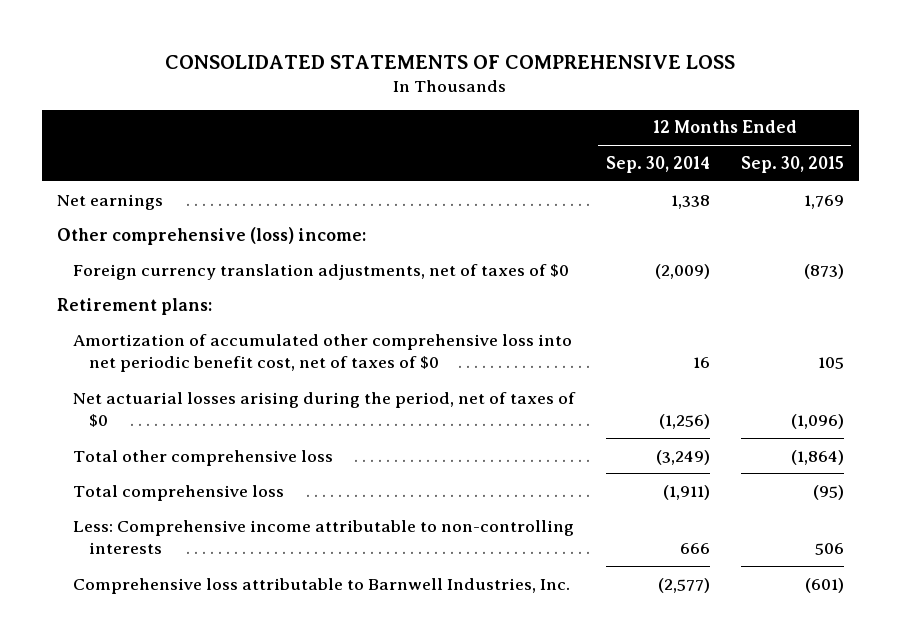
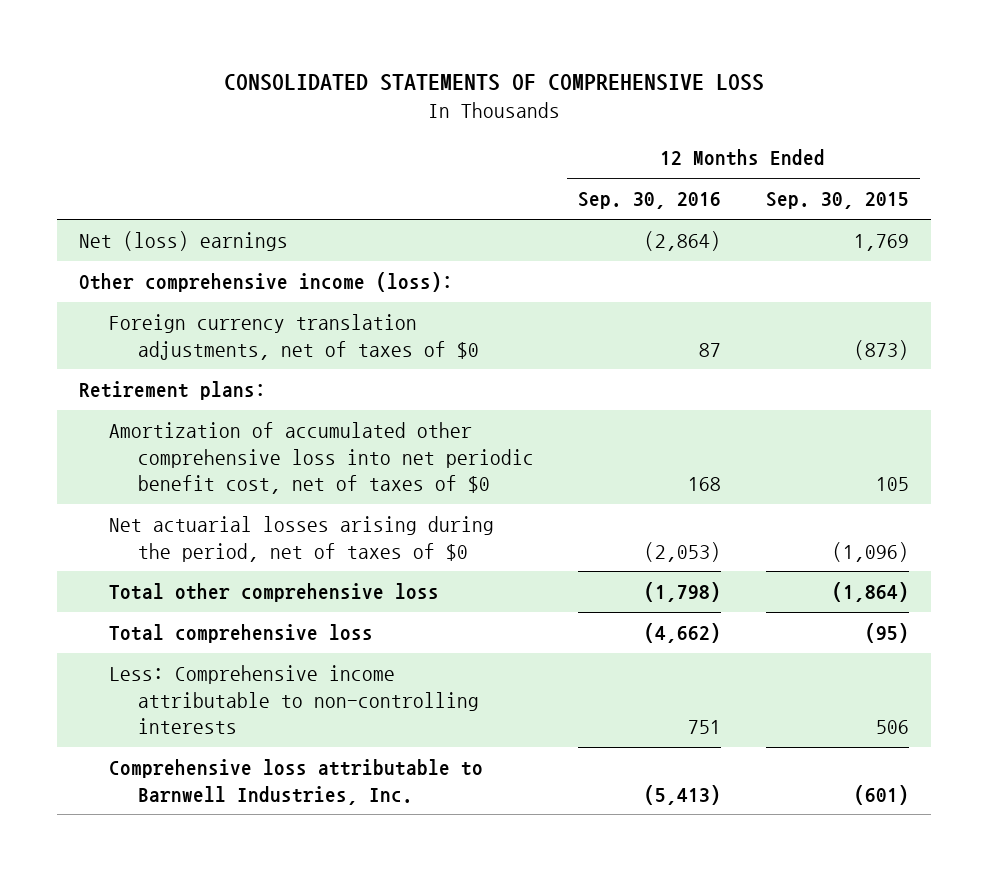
[605,155,710,173] Sep. 30, 2014 -> none
none -> [578,192,722,210] Sep. 30, 2016
[57,193,164,210] Net earnings -> [79,231,289,252] Net (loss) earnings
[57,226,367,245] Other comprehensive (loss) income: -> [79,272,454,293] Other comprehensive income (loss):

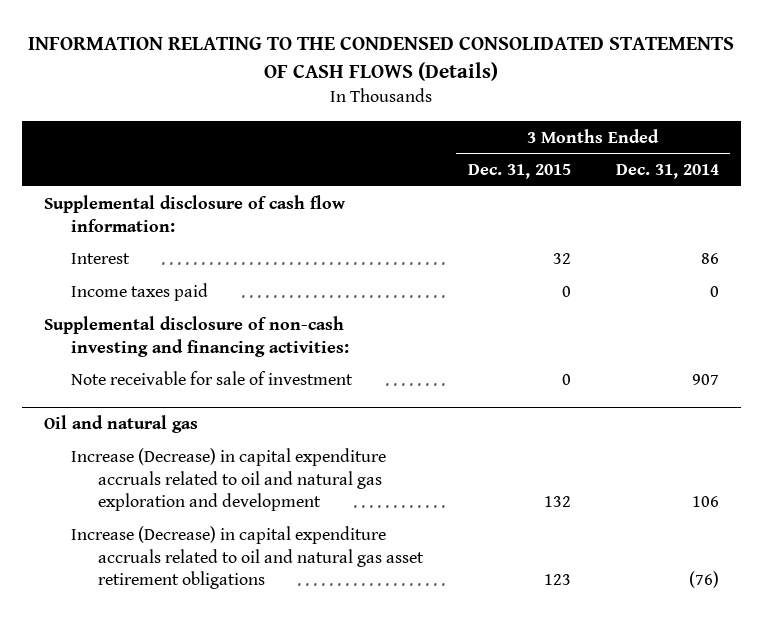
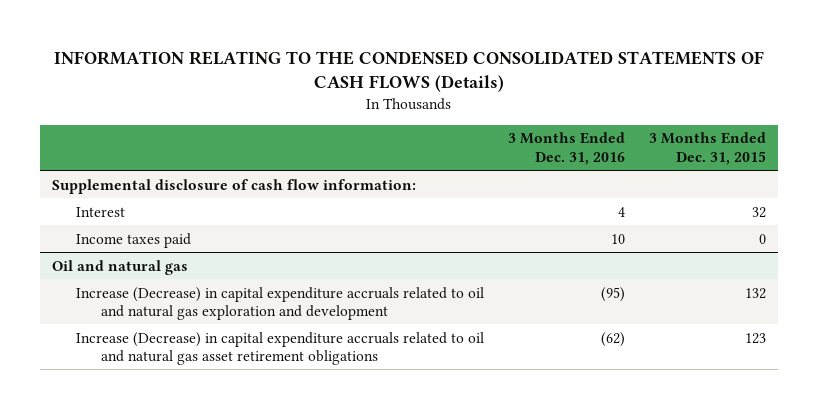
[615,164,719,180] Dec. 31, 2014 -> none
none -> [508,132,626,165] 3 Months Ended Dec. 31, 2016
[44,315,349,357] Supplemental disclosure of non-cash investing and financing activities: -> none
[70,370,353,385] Note receivable for sale of investment -> none

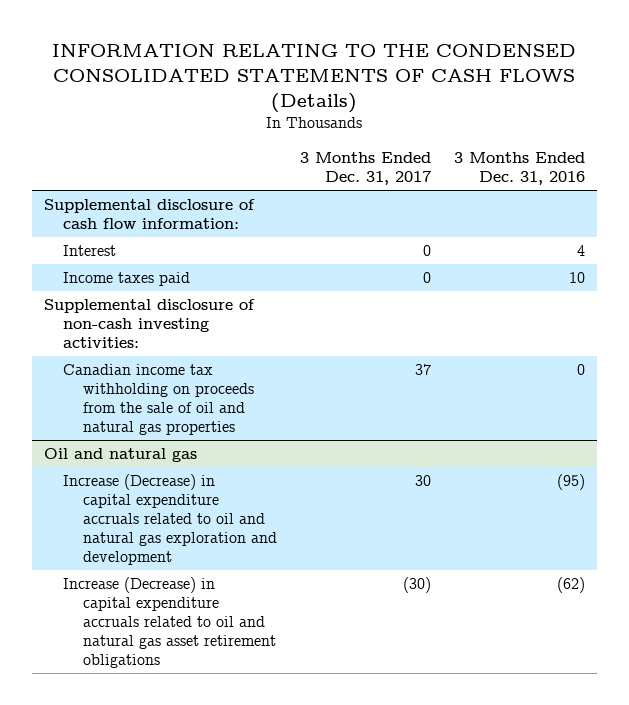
[649,132,767,165] 3 Months Ended Dec. 31, 2015 -> none
none -> [300,152,432,186] 3 Months Ended Dec. 31, 2017
none -> [43,298,255,349] Supplemental disclosure of non-cash investing activities:
none -> [63,363,254,436] Canadian income tax withholding on proceeds from the sale of oil and natural gas properties

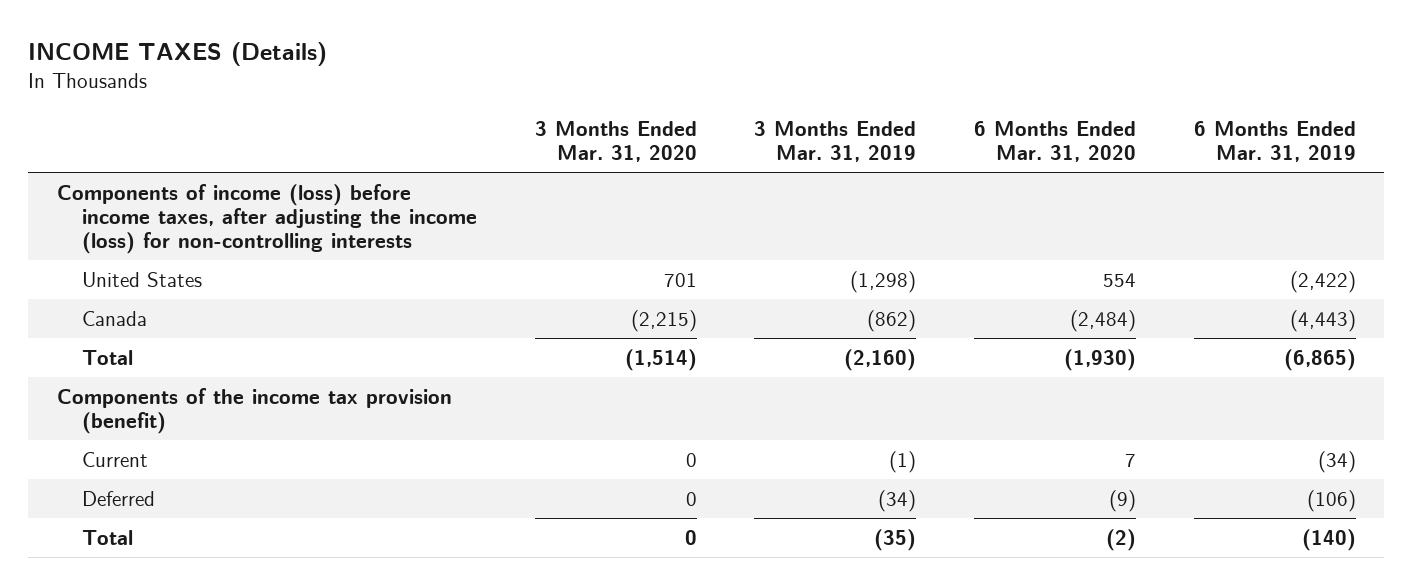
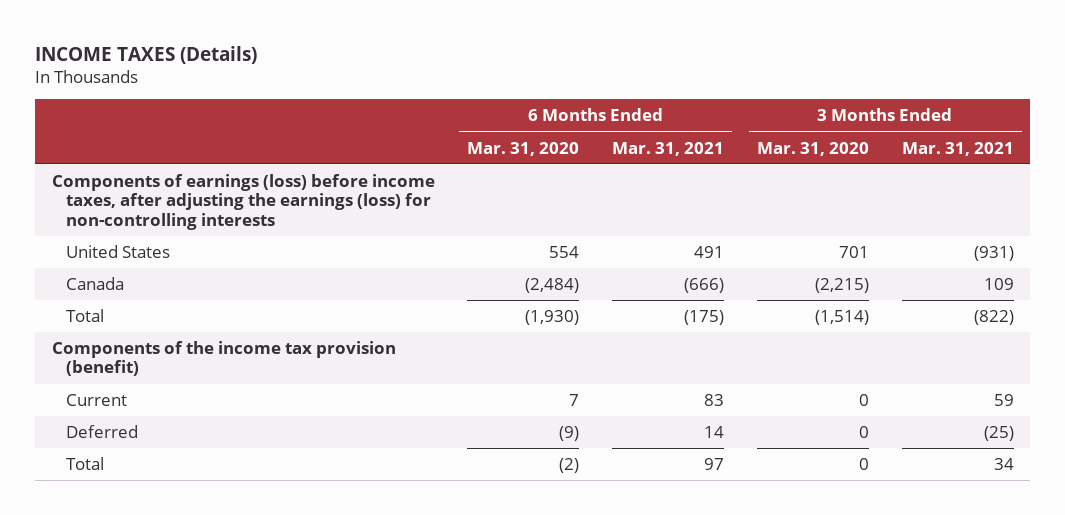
[754,121,917,163] 3 Months Ended Mar. 31, 2019 -> none
[1193,121,1356,163] 6 Months Ended Mar. 31, 2019 -> none
none -> [612,141,725,156] Mar. 31, 2021
none -> [901,141,1014,156] Mar. 31, 2021
[56,183,478,254] Components of income (loss) before income taxes, after adjusting the income (loss) for non-controlling interests -> [51,173,435,230] Components of earnings (loss) before income taxes, after adjusting the earnings (loss) for non-controlling interests

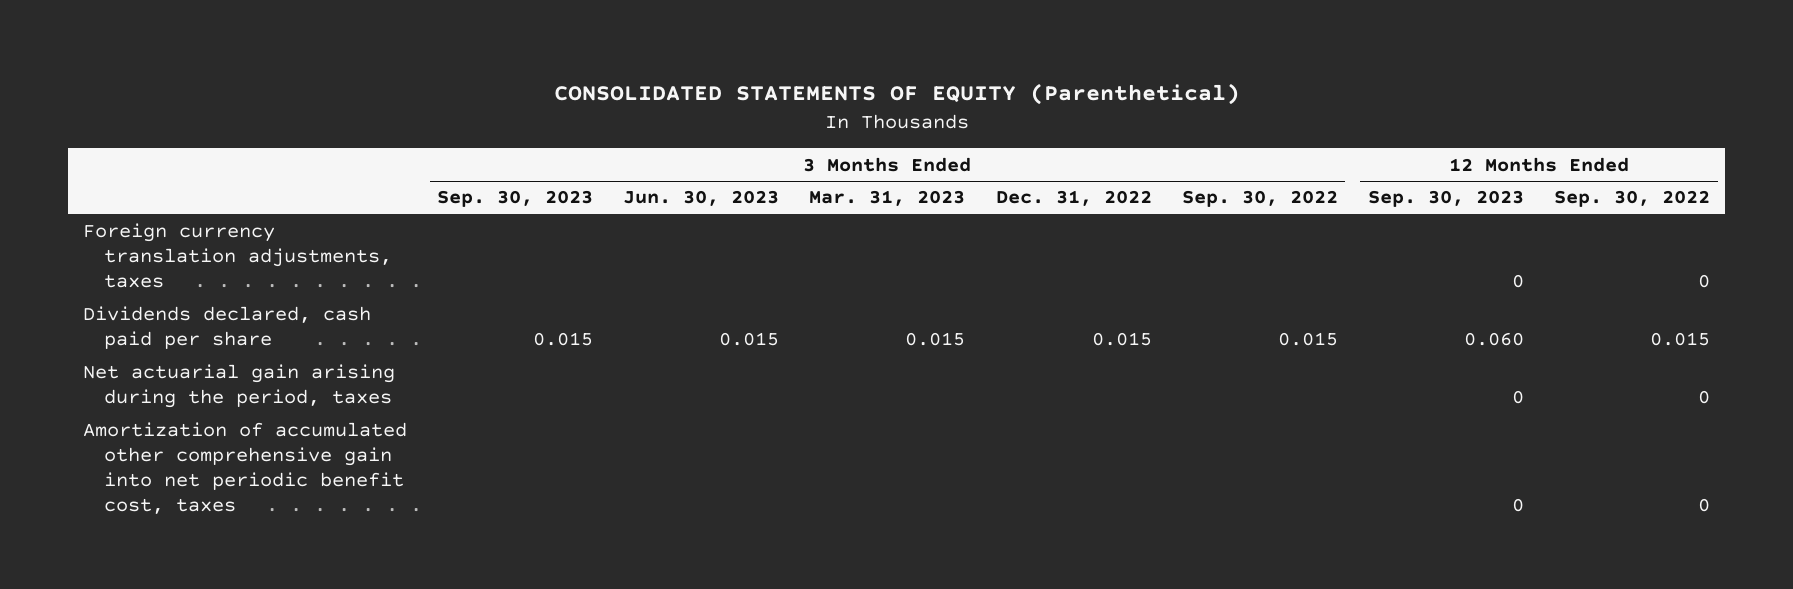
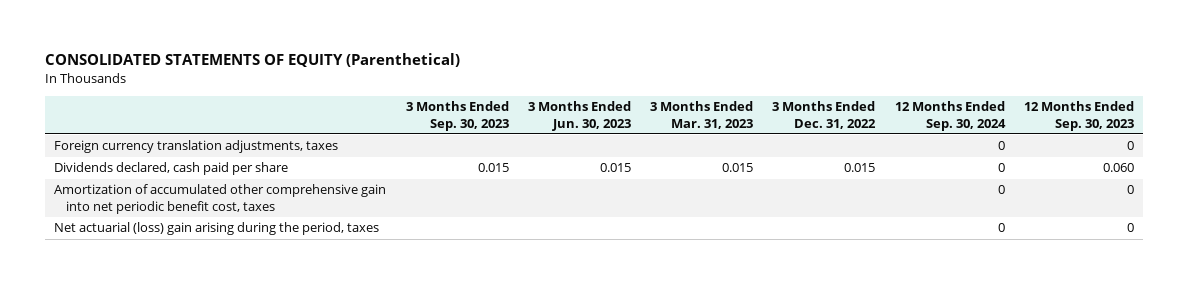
[1181,190,1338,208] Sep. 30, 2022 -> none
[1554,190,1711,208] Sep. 30, 2022 -> none
none -> [894,101,1006,131] 12 Months Ended Sep. 30, 2024
[82,364,395,409] Net actuarial gain arising during the period, taxes -> none
none -> [54,222,380,236] Net actuarial (loss) gain arising during the period, taxes

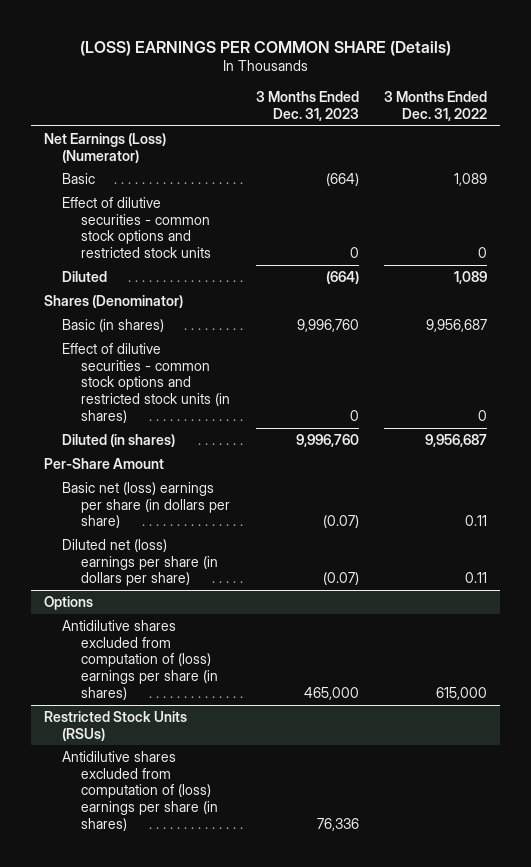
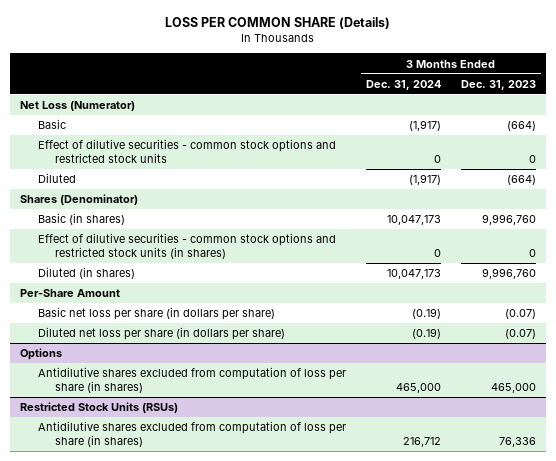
[79,40,451,56] (LOSS) EARNINGS PER COMMON SHARE (Details) -> [165,17,391,30] LOSS PER COMMON SHARE (Details)
[384,91,488,121] 3 Months Ended Dec. 31, 2022 -> none
none -> [365,79,441,90] Dec. 31, 2024
[43,132,166,163] Net Earnings (Loss) (Numerator) -> [20,101,136,112] Net Loss (Numerator)
[62,481,231,529] Basic net (loss) earnings per share (in dollars per share) -> [37,307,275,321] Basic net loss per share (in dollars per share)
[62,538,219,587] Diluted net (loss) earnings per share (in dollars per share) -> [37,327,285,341] Diluted net loss per share (in dollars per share)
[62,619,219,701] Antidilutive shares excluded from computation of (loss) earnings per share (in shares) -> [37,367,346,393] Antidilutive shares excluded from computation of loss per share (in shares)
[62,750,219,832] Antidilutive shares excluded from computation of (loss) earnings per share (in shares) -> [37,421,346,447] Antidilutive shares excluded from computation of loss per share (in shares)

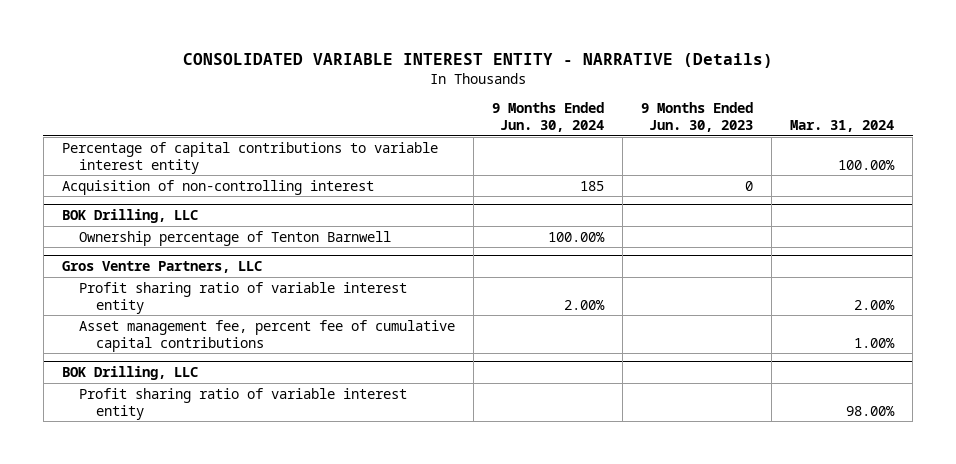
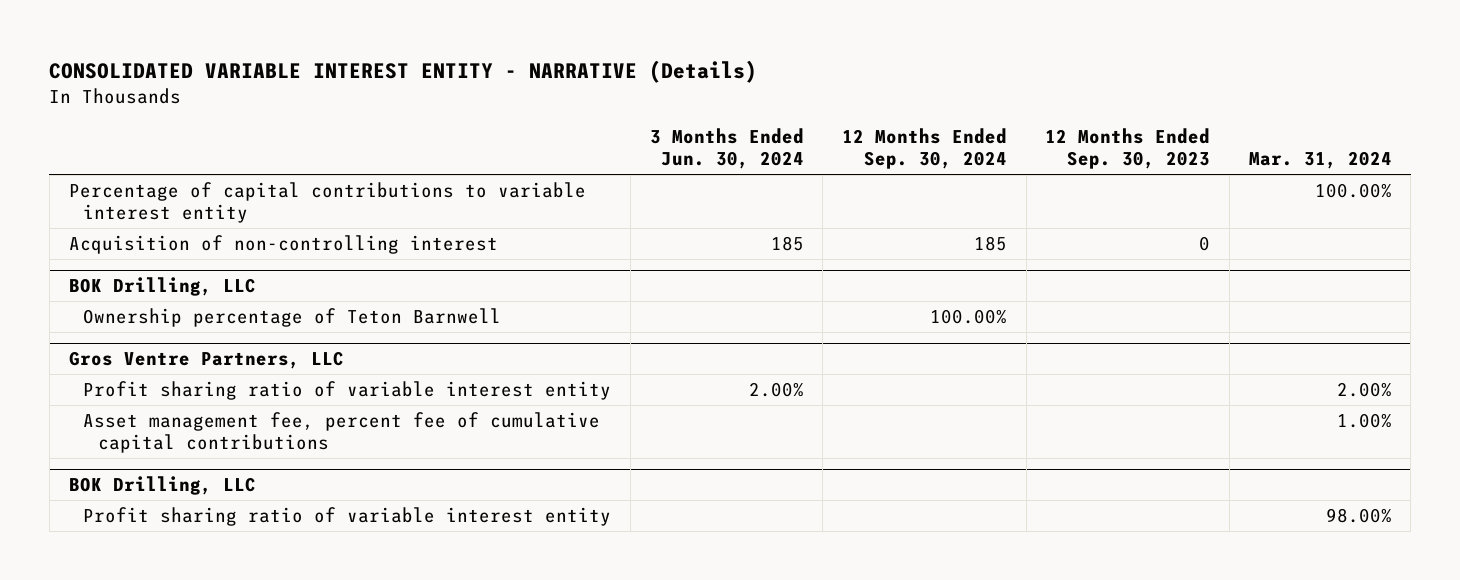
[491,102,604,133] 9 Months Ended Jun. 30, 2024 -> none
[641,102,754,133] 9 Months Ended Jun. 30, 2023 -> none
none -> [649,127,804,170] 3 Months Ended Jun. 30, 2024
none -> [842,127,1008,170] 12 Months Ended Sep. 30, 2024
none -> [1045,127,1211,170] 12 Months Ended Sep. 30, 2023
[78,230,391,246] Ownership percentage of Tenton Barnwell -> [83,307,502,327] Ownership percentage of Teton Barnwell

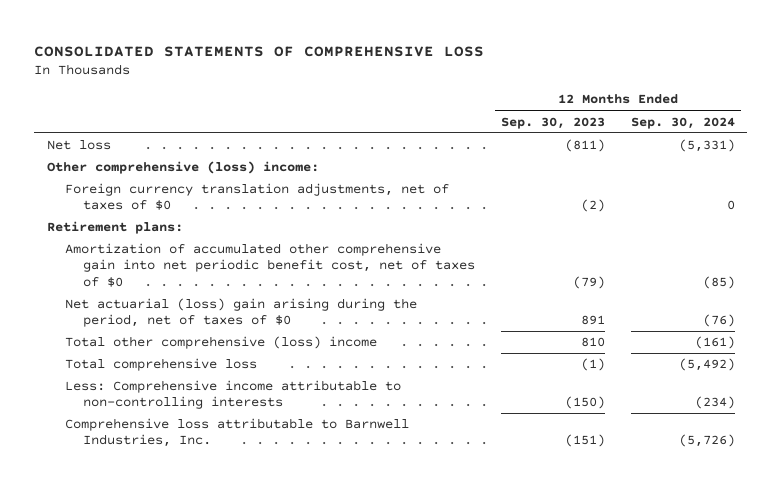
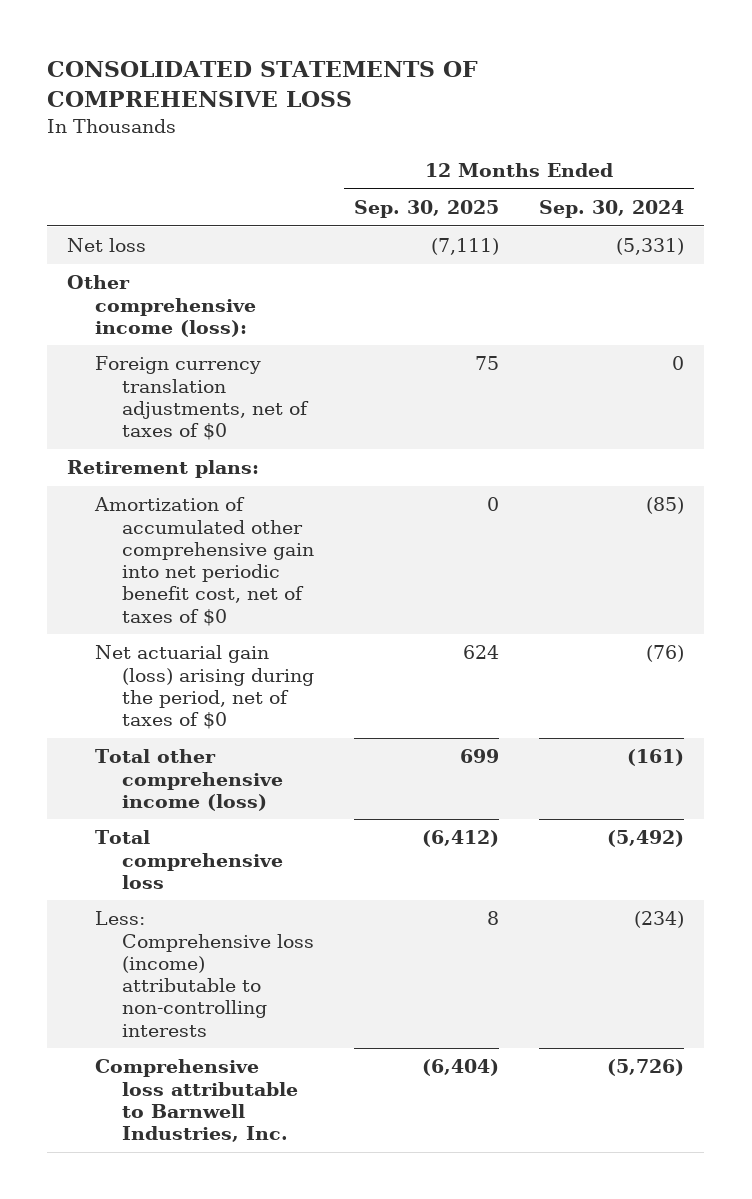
[501,116,606,129] Sep. 30, 2023 -> none
none -> [354,200,500,219] Sep. 30, 2025
[47,161,320,175] Other comprehensive (loss) income: -> [67,275,256,337] Other comprehensive income (loss):
[65,298,418,328] Net actuarial (loss) gain arising during the period, net of taxes of $0 -> [94,645,315,730] Net actuarial gain (loss) arising during the period, net of taxes of $0
[65,336,378,350] Total other comprehensive (loss) income -> [94,749,284,811] Total other comprehensive income (loss)
[65,380,402,410] Less: Comprehensive income attributable to non-controlling interests -> [94,911,315,1037] Less: Comprehensive loss (income) attributable to non-controlling interests

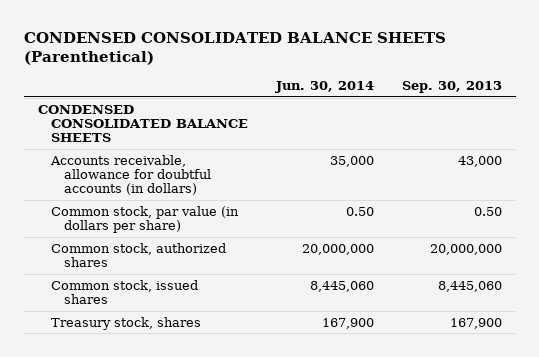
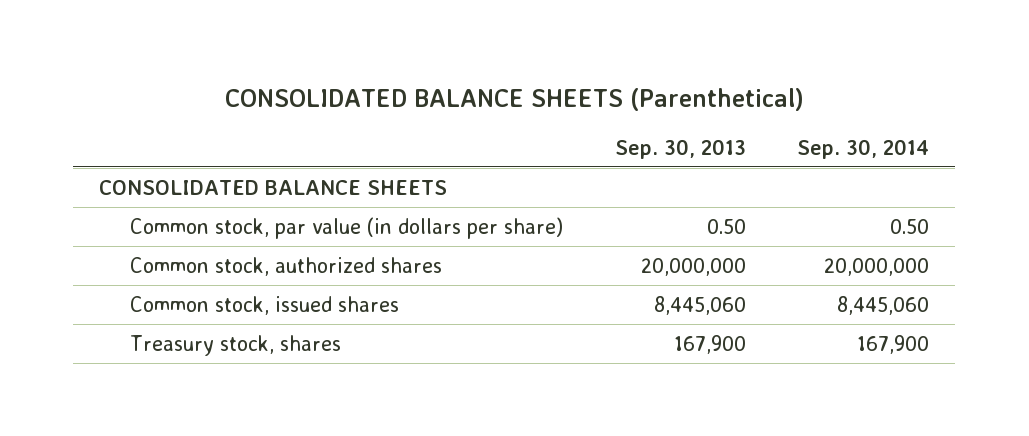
[23,31,446,66] CONDENSED CONSOLIDATED BALANCE SHEETS (Parenthetical) -> [225,87,805,111] CONSOLIDATED BALANCE SHEETS (Parenthetical)
[274,81,374,94] Jun. 30, 2014 -> none
none -> [797,138,930,159] Sep. 30, 2014
[49,154,212,196] Accounts receivable, allowance for doubtful accounts (in dollars) -> none
[37,104,248,143] CONDENSED CONSOLIDATED BALANCE SHEETS -> [99,179,448,195] CONSOLIDATED BALANCE SHEETS

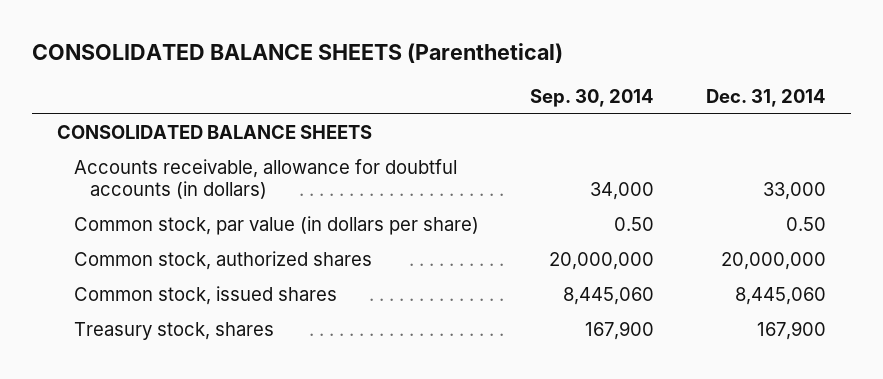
[614,138,746,159] Sep. 30, 2013 -> none
none -> [705,89,826,108] Dec. 31, 2014
none -> [73,159,457,199] Accounts receivable, allowance for doubtful accounts (in dollars)

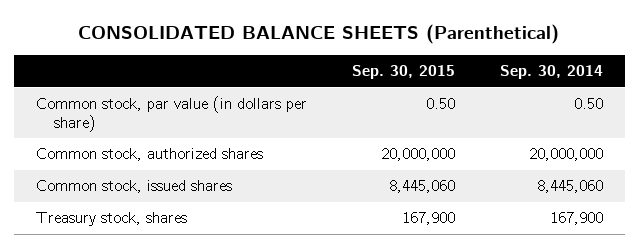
[705,89,826,108] Dec. 31, 2014 -> none
none -> [351,65,455,80] Sep. 30, 2015
[57,125,373,140] CONSOLIDATED BALANCE SHEETS -> none
[73,159,457,199] Accounts receivable, allowance for doubtful accounts (in dollars) -> none

